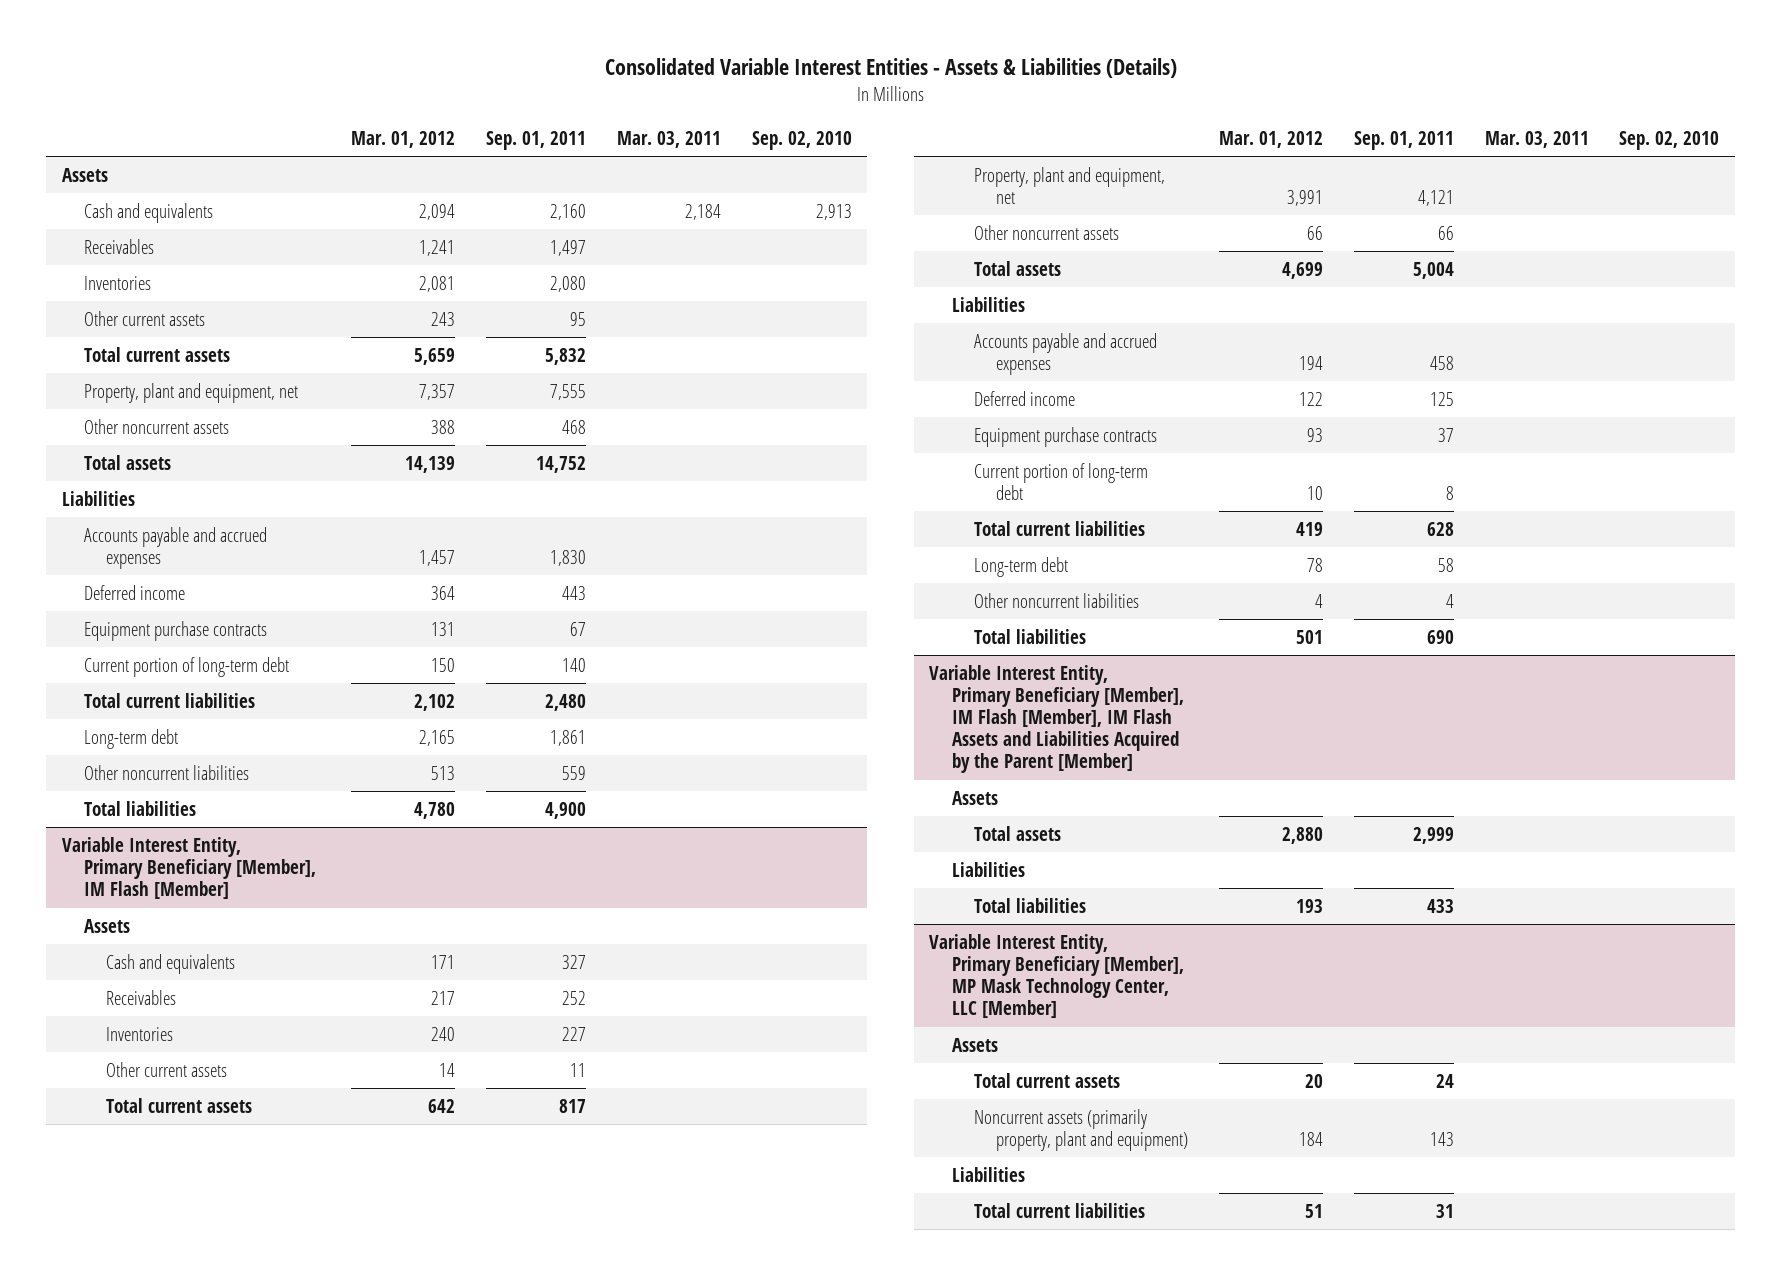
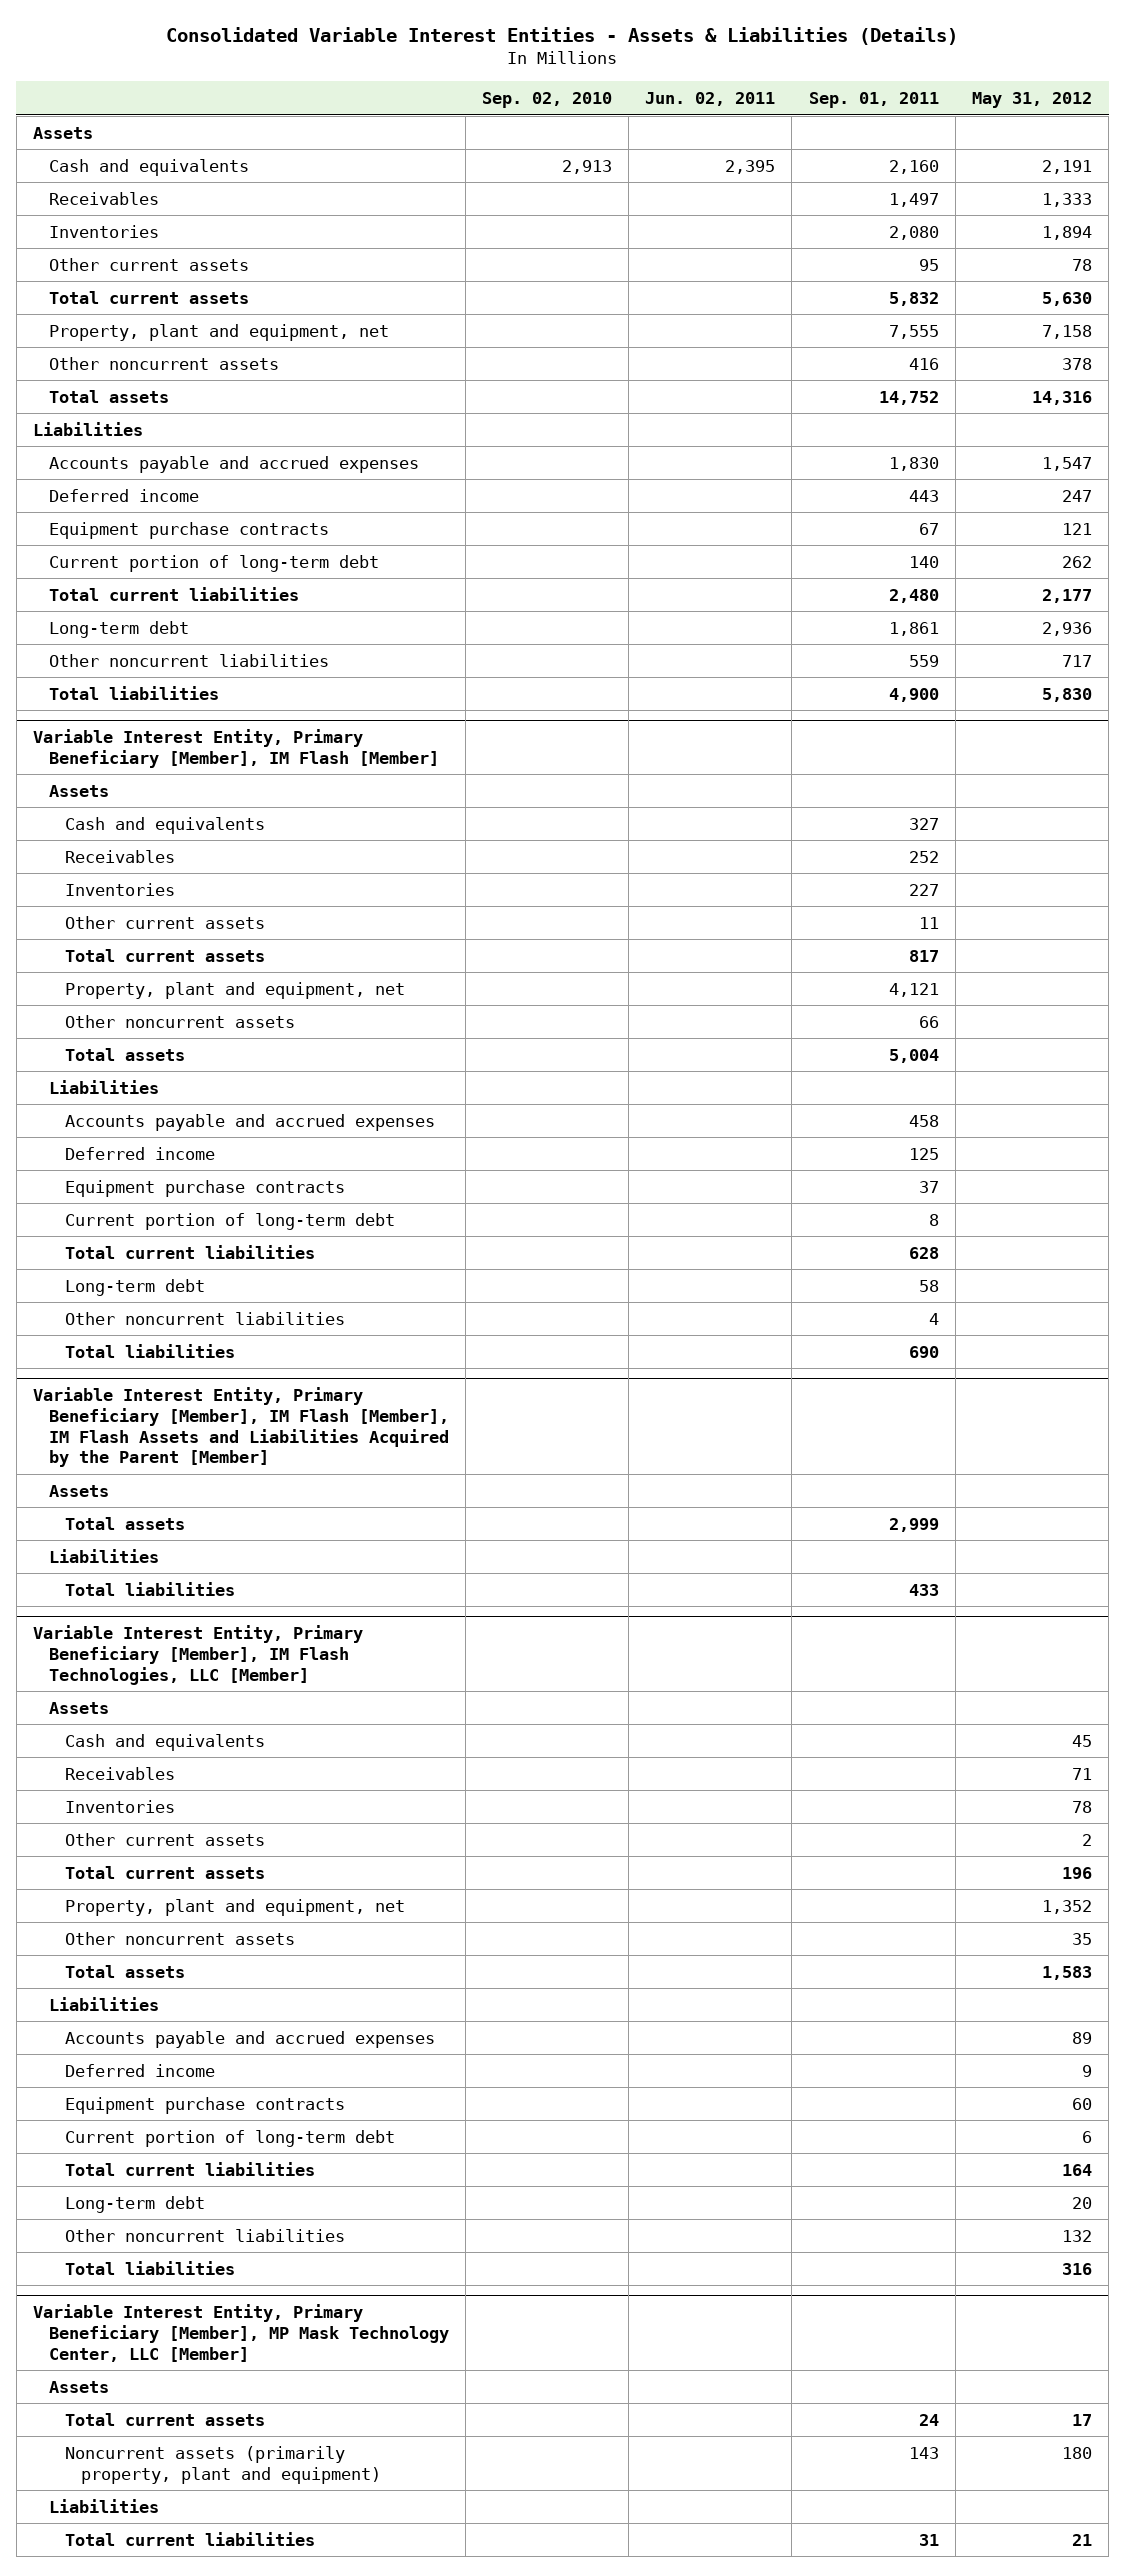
[351,130,456,148] Mar. 01, 2012 -> none
[616,130,721,148] Mar. 03, 2011 -> none
none -> [645,91,776,106] Jun. 02, 2011
none -> [971,91,1092,108] May 31, 2012
[561,419,586,434] 468 -> [908,357,939,370] 416
none -> [32,1625,363,1685] Variable Interest Entity, Primary Beneficiary [Member], IM Flash Technologies, LLC [Member]
none -> [48,1701,109,1714] Assets
none -> [64,1733,265,1751] Cash and equivalents
none -> [64,1766,175,1780] Receivables
none -> [64,1799,175,1813] Inventories
none -> [64,1832,265,1846] Other current assets
none -> [64,1865,265,1879] Total current assets
none -> [64,1898,405,1916] Property, plant and equipment, net
none -> [64,1931,295,1945] Other noncurrent assets
none -> [64,1964,185,1978] Total assets
none -> [48,1996,159,2011] Liabilities
none -> [64,2030,435,2048] Accounts payable and accrued expenses
none -> [64,2063,215,2077] Deferred income
none -> [64,2096,345,2114] Equipment purchase contracts
none -> [64,2129,395,2147] Current portion of long-term debt
none -> [64,2161,315,2176] Total current liabilities
none -> [64,2195,205,2213] Long-term debt
none -> [64,2228,345,2242] Other noncurrent liabilities
none -> [64,2260,235,2275] Total liabilities

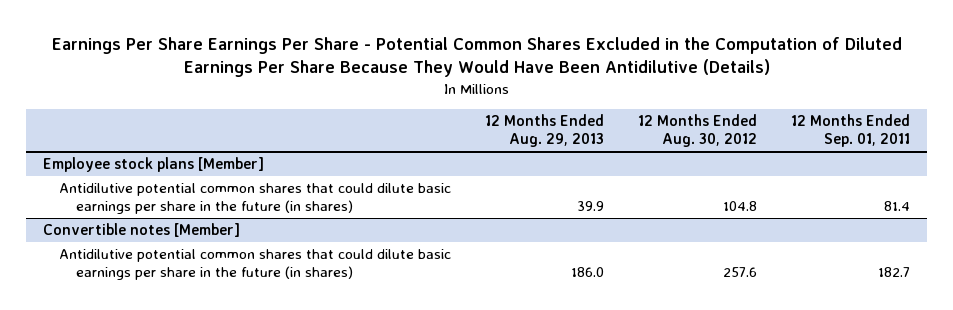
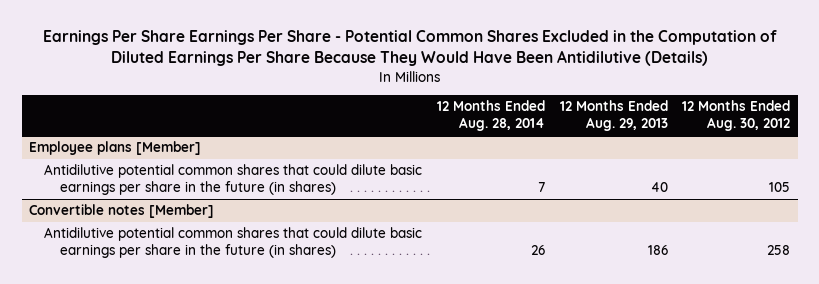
[791,114,911,148] 12 Months Ended Sep. 01, 2011 -> none
none -> [437,100,546,132] 12 Months Ended Aug. 28, 2014
[43,157,265,173] Employee stock plans [Member] -> [28,141,201,156] Employee plans [Member]
[577,201,605,212] 39.9 -> [650,182,668,193] 40
[723,201,758,212] 104.8 -> [769,182,791,193] 105
[571,267,605,278] 186.0 -> [647,245,668,256] 186
[723,267,758,278] 257.6 -> [767,245,791,256] 258

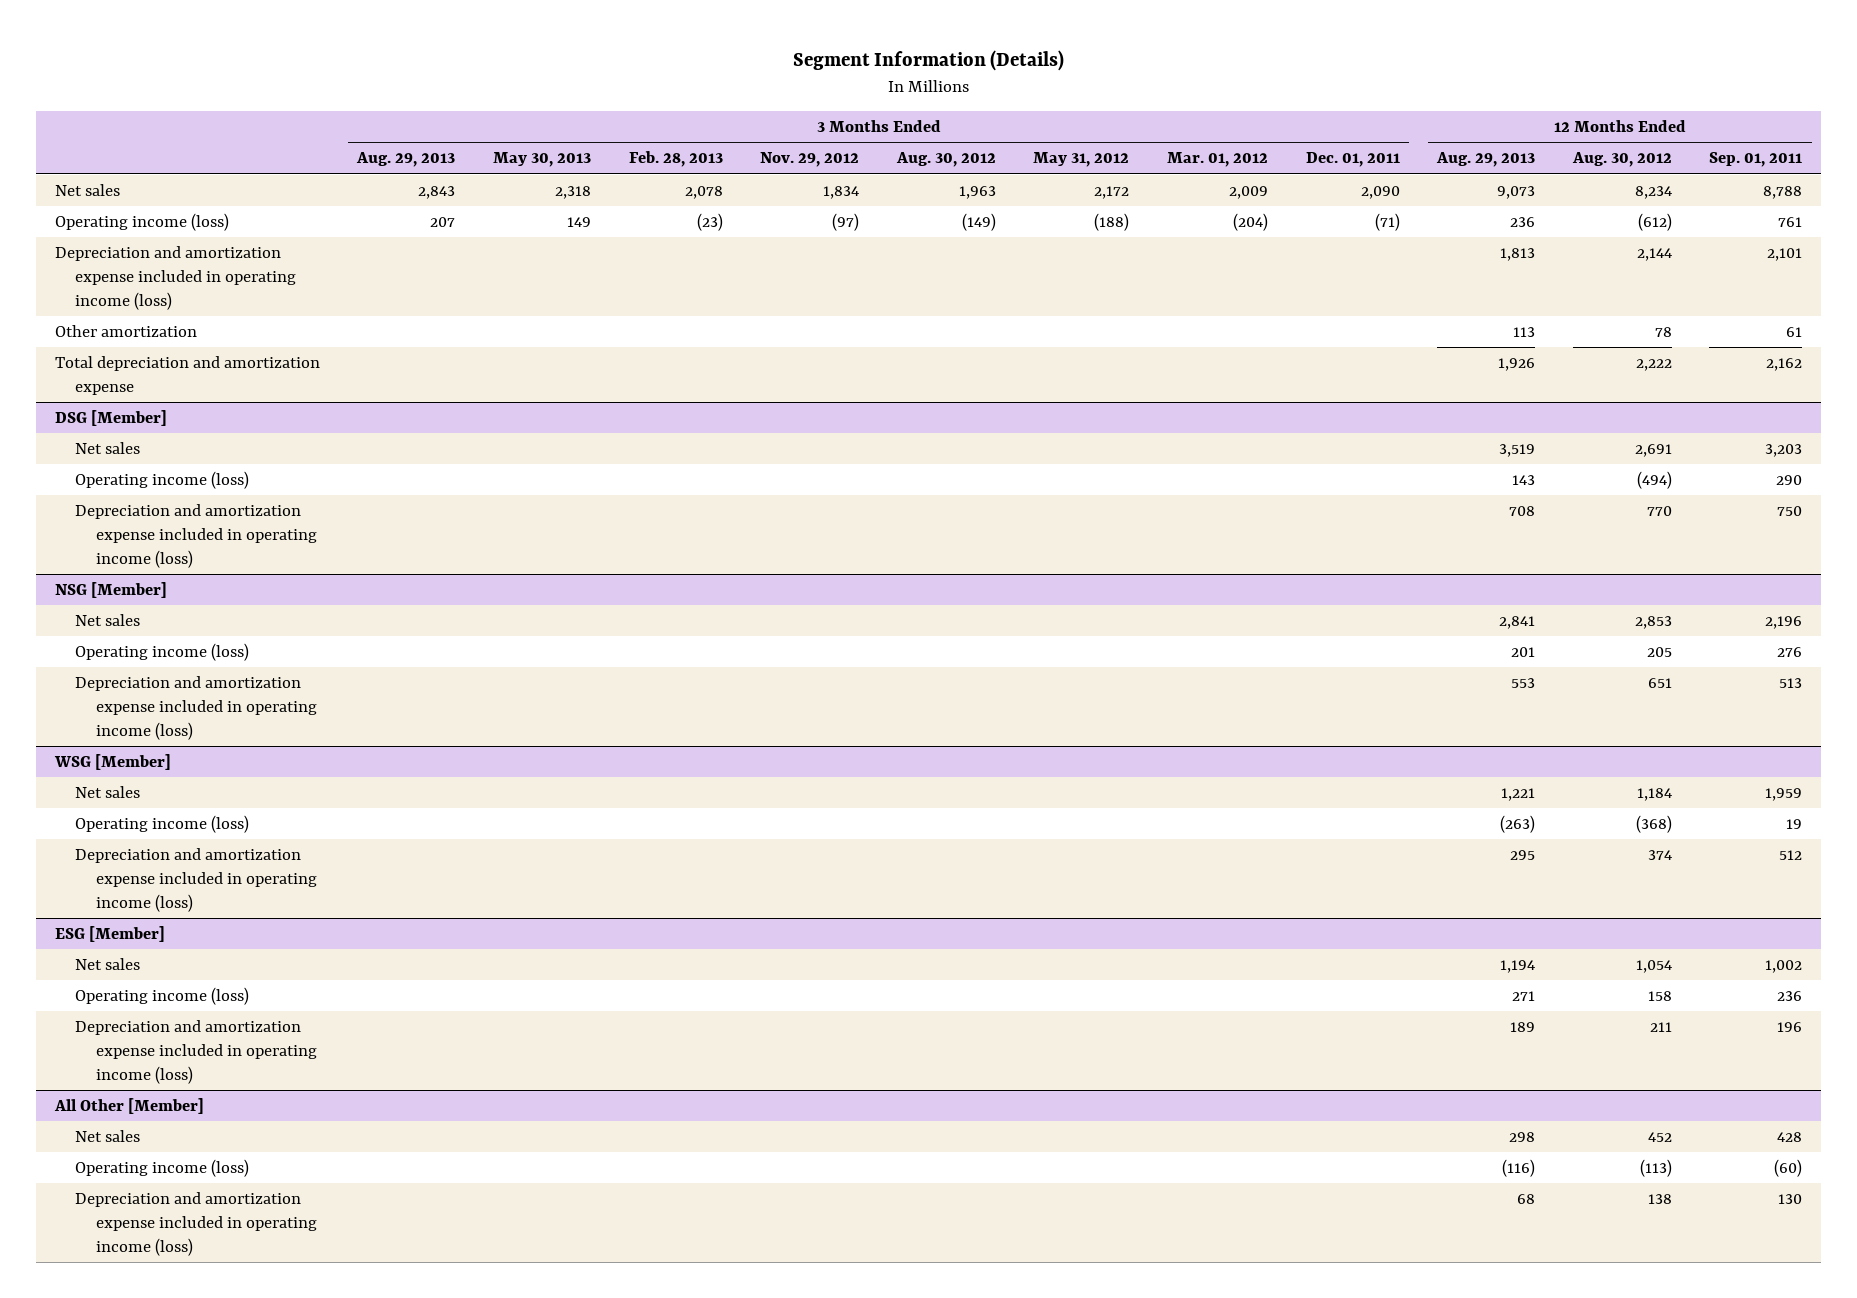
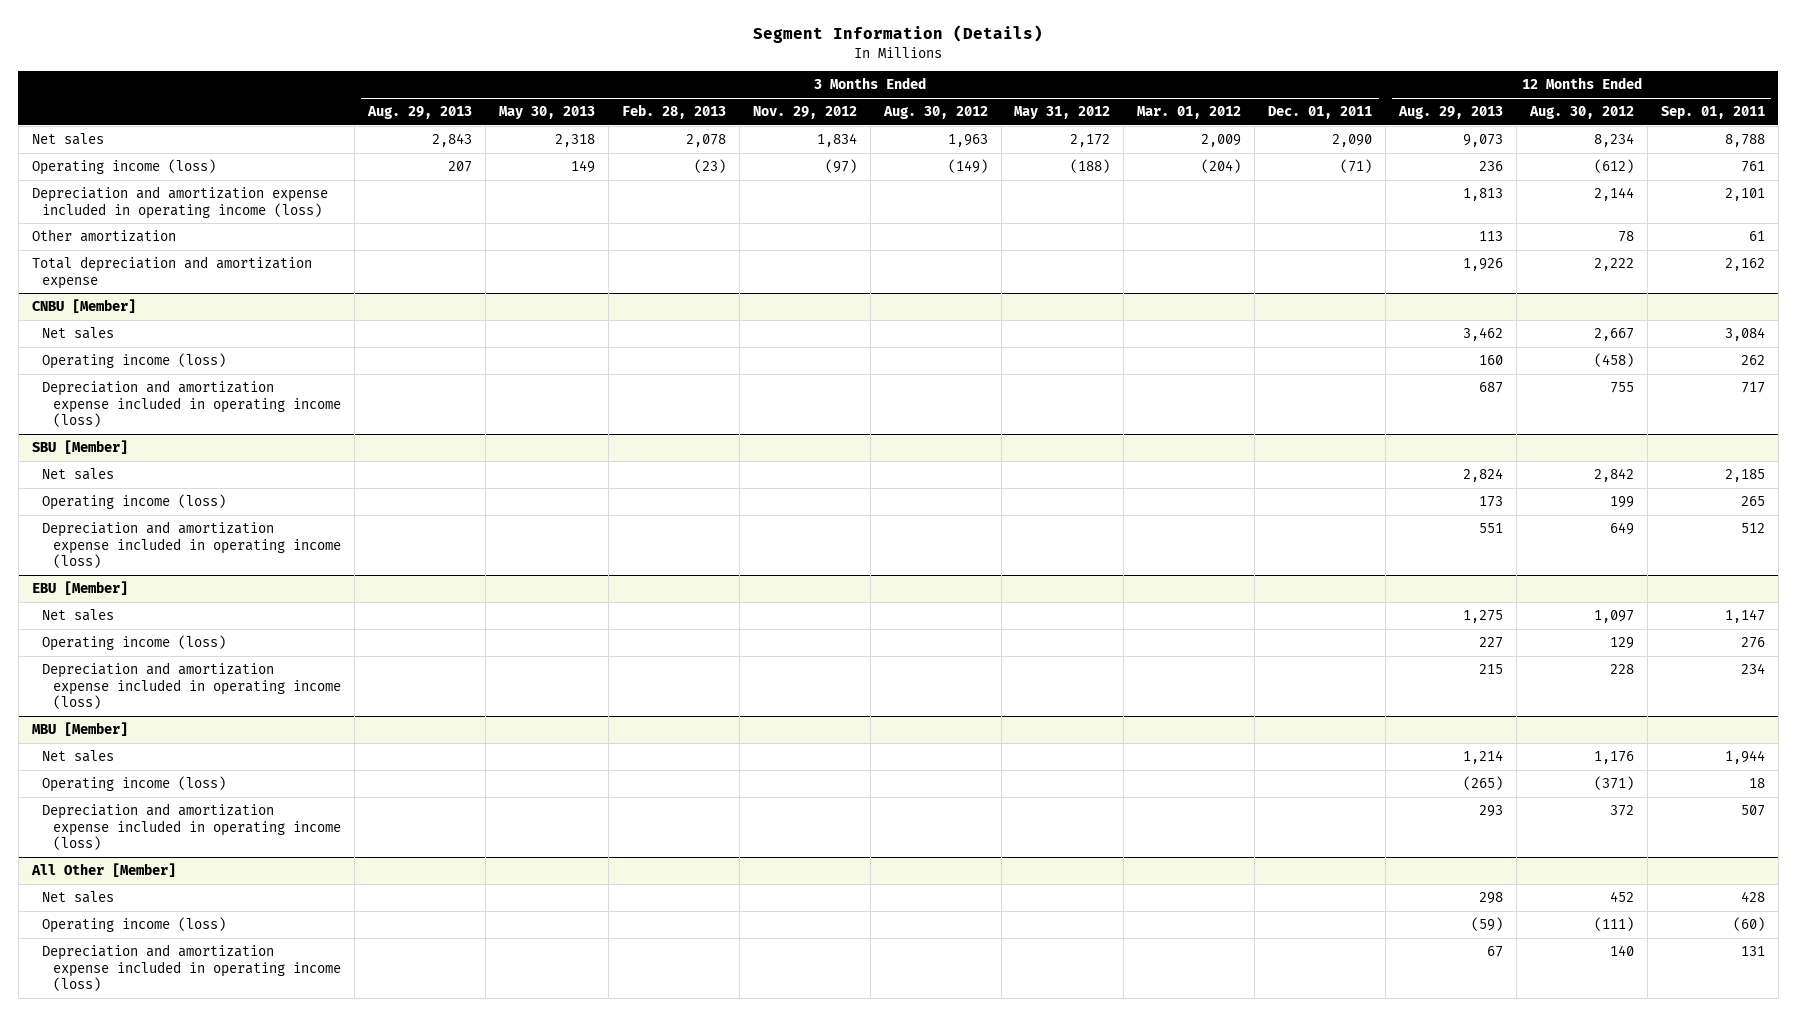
[54,410,167,427] DSG [Member] -> none
[54,582,167,599] NSG [Member] -> none
[53,754,171,771] WSG [Member] -> none
[54,926,165,943] ESG [Member] -> none
none -> [31,299,136,314] CNBU [Member]
[1499,444,1536,458] 3,519 -> [1462,327,1503,342] 3,462
[1634,444,1672,458] 2,691 -> [1593,328,1634,342] 2,667
[1765,444,1803,458] 3,203 -> [1724,327,1765,342] 3,084
[1512,475,1536,486] 143 -> [1478,355,1503,366] 160
[1636,471,1672,490] (494) -> [1593,353,1634,368] (458)
[1776,475,1803,486] 290 -> [1740,355,1765,366] 262
[1509,506,1536,517] 708 -> [1478,382,1503,394] 687
[1646,506,1672,517] 770 -> [1609,382,1634,394] 755
[1777,506,1803,517] 750 -> [1740,382,1765,394] 717
none -> [31,440,128,455] SBU [Member]
[1499,616,1536,630] 2,841 -> [1462,468,1503,483] 2,824
[1634,616,1672,630] 2,853 -> [1593,468,1634,483] 2,842
[1765,616,1803,630] 2,196 -> [1724,469,1765,483] 2,185
[1511,647,1536,658] 201 -> [1478,496,1503,508] 173
[1646,647,1672,658] 205 -> [1609,496,1634,509] 199
[1777,647,1803,658] 276 -> [1740,496,1765,507] 265
[1511,678,1536,689] 553 -> [1478,523,1503,534] 551
[1647,678,1672,689] 651 -> [1609,522,1634,536] 649
[1779,678,1803,689] 513 -> [1740,523,1765,534] 512
none -> [31,581,128,596] EBU [Member]
[1501,788,1536,802] 1,221 -> [1462,610,1503,624] 1,275
[1636,788,1672,802] 1,184 -> [1593,610,1634,624] 1,097
[1765,788,1803,802] 1,959 -> [1724,609,1765,624] 1,147
[1500,815,1536,834] (263) -> [1478,637,1503,649] 227
[1635,815,1672,834] (368) -> [1609,637,1634,650] 129
[1786,819,1803,830] 19 -> [1740,637,1765,649] 276
[1510,850,1536,861] 295 -> [1478,664,1503,675] 215
[1647,850,1672,861] 374 -> [1609,664,1634,675] 228
[1779,850,1803,861] 512 -> [1740,663,1765,675] 234
none -> [31,722,128,737] MBU [Member]
[1500,960,1536,974] 1,194 -> [1462,750,1503,765] 1,214
[1635,960,1672,974] 1,054 -> [1593,751,1634,765] 1,176
[1765,960,1803,974] 1,002 -> [1724,750,1765,765] 1,944
[1512,991,1536,1002] 271 -> [1462,776,1503,791] (265)
[1647,991,1672,1002] 158 -> [1593,776,1634,791] (371)
[1777,991,1803,1002] 236 -> [1748,778,1765,789] 18
[1510,1022,1536,1033] 189 -> [1478,805,1503,818] 293
[1649,1022,1672,1033] 211 -> [1609,805,1634,817] 372
[1777,1022,1803,1033] 196 -> [1740,805,1765,817] 507
[1502,1159,1536,1178] (116) -> [1470,917,1503,932] (59)
[1639,1159,1672,1178] (113) -> [1593,917,1634,932] (111)
[1517,1194,1536,1205] 68 -> [1486,946,1503,958] 67
[1647,1194,1672,1205] 138 -> [1609,945,1634,957] 140
[1778,1194,1803,1205] 130 -> [1740,946,1765,957] 131

